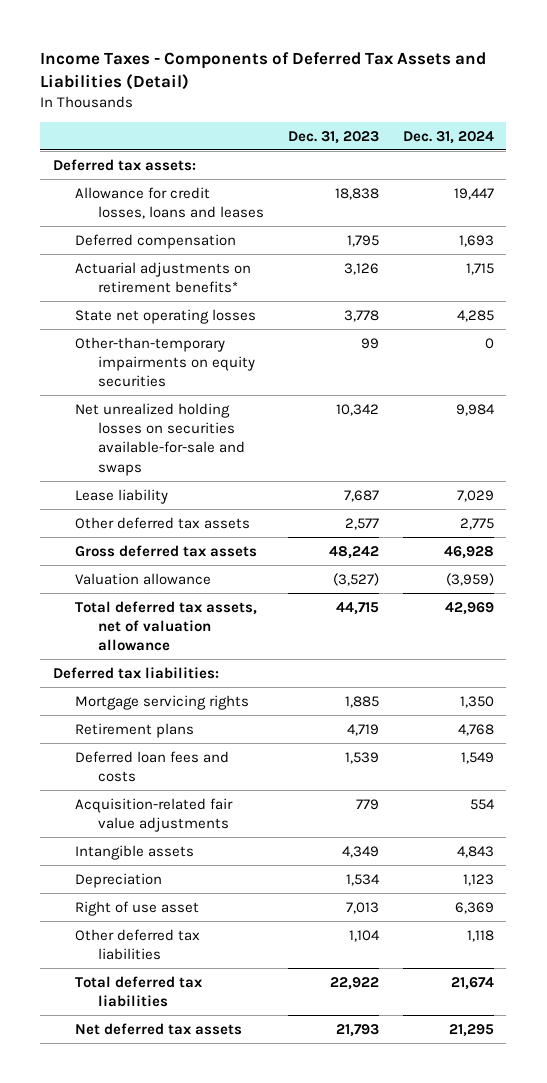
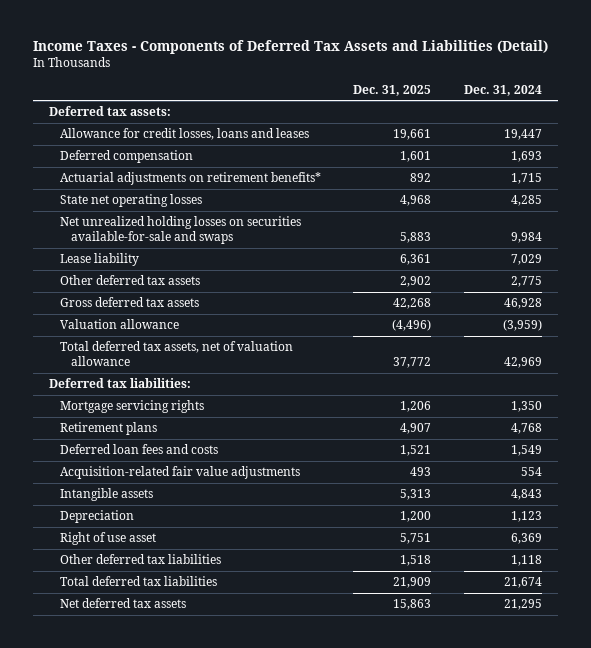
[287,130,379,144] Dec. 31, 2023 -> none
none -> [353,84,432,96] Dec. 31, 2025
[75,336,255,388] Other-than-temporary impairments on equity securities -> none

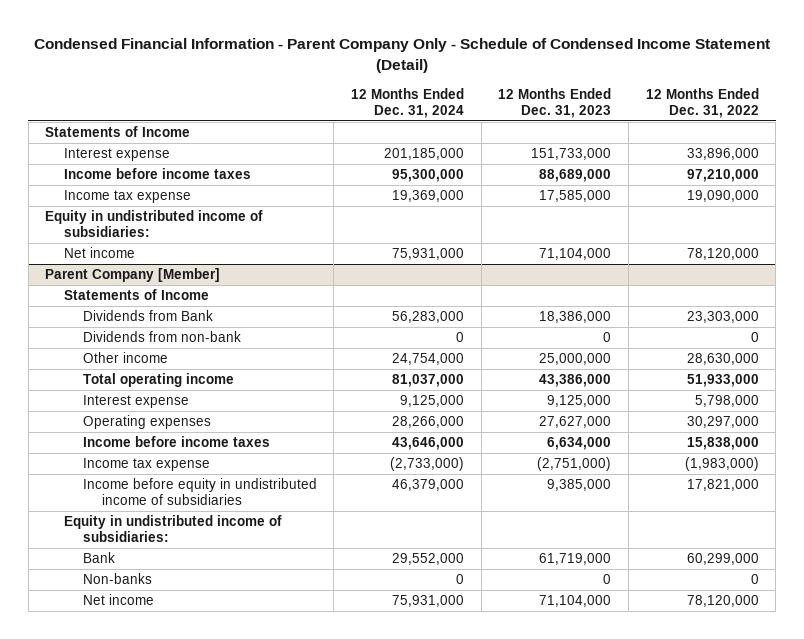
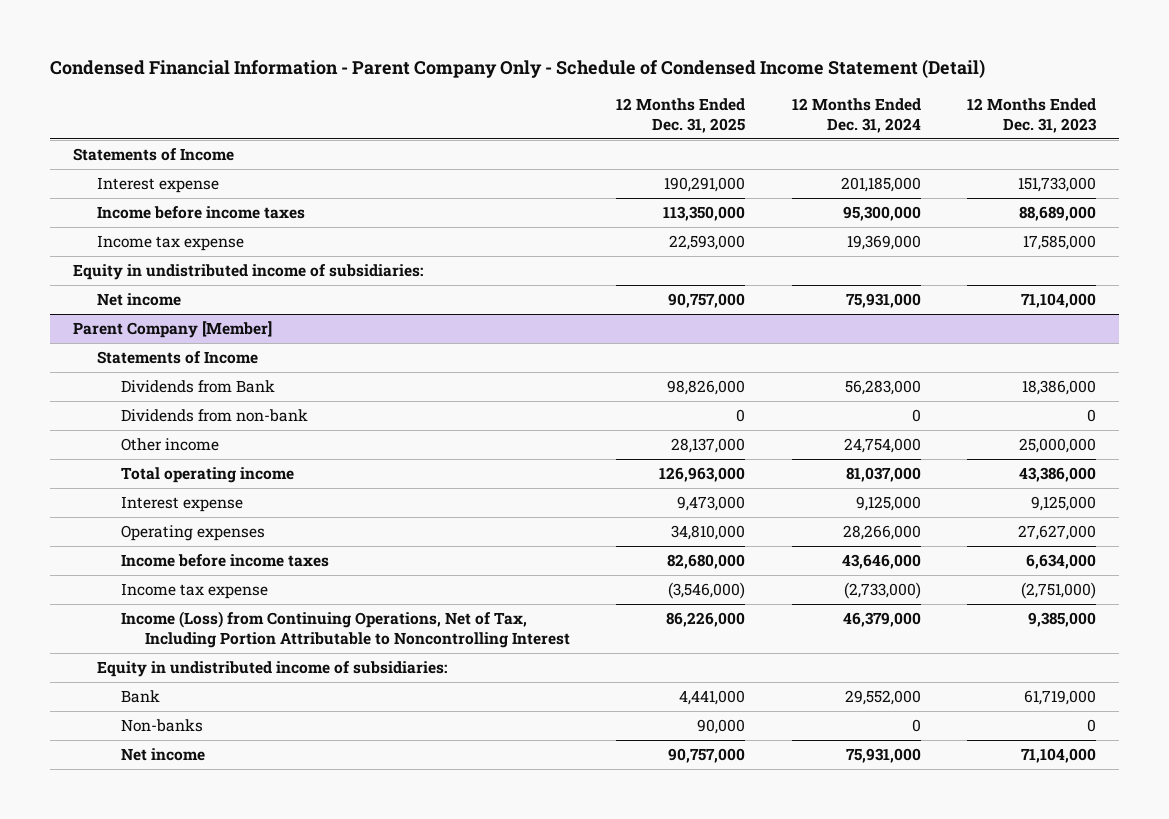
[645,87,759,118] 12 Months Ended Dec. 31, 2022 -> none
none -> [616,98,746,133] 12 Months Ended Dec. 31, 2025
[82,478,317,506] Income before equity in undistributed income of subsidiaries -> [121,611,571,648] Income (Loss) from Continuing Operations, Net of Tax, Including Portion Attributable to Noncontrolling Interest

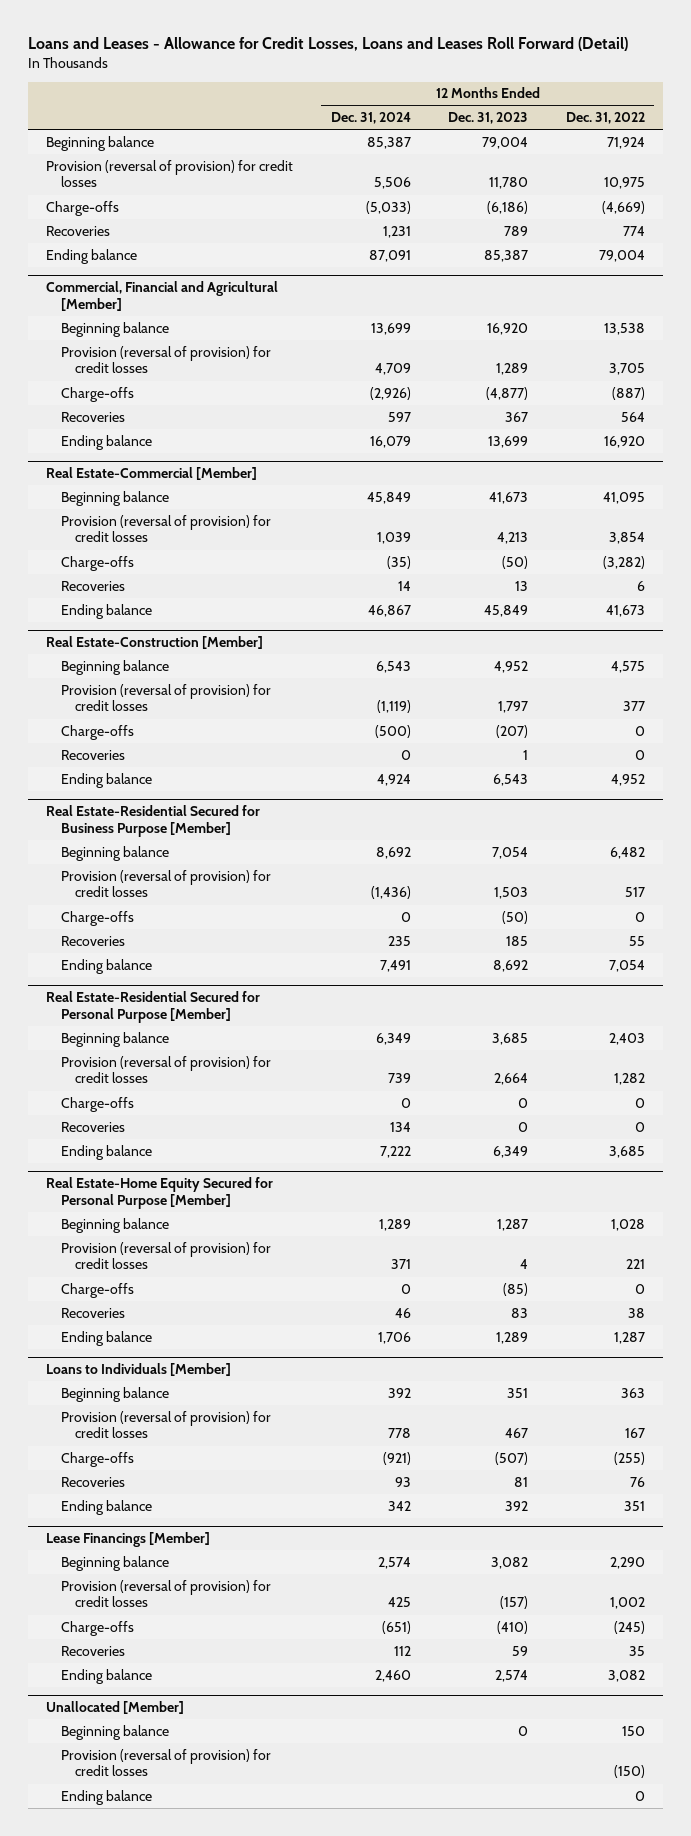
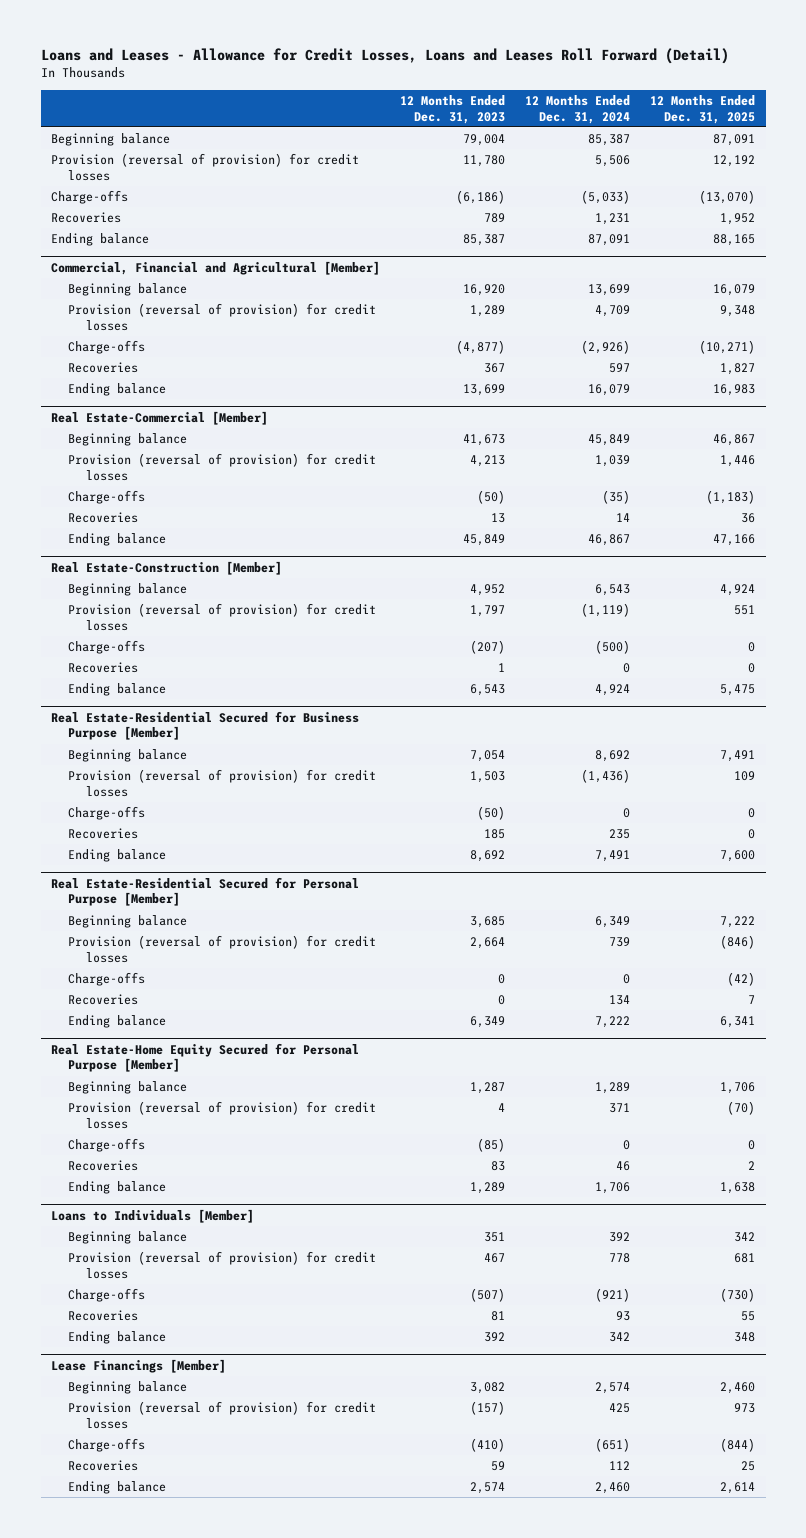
[565,112,645,125] Dec. 31, 2022 -> none
none -> [650,95,756,124] 12 Months Ended Dec. 31, 2025
[46,1701,185,1715] Unallocated [Member] -> none
[60,1724,169,1740] Beginning balance -> none
[60,1748,271,1777] Provision (reversal of provision) for credit losses -> none
[60,1789,152,1805] Ending balance -> none

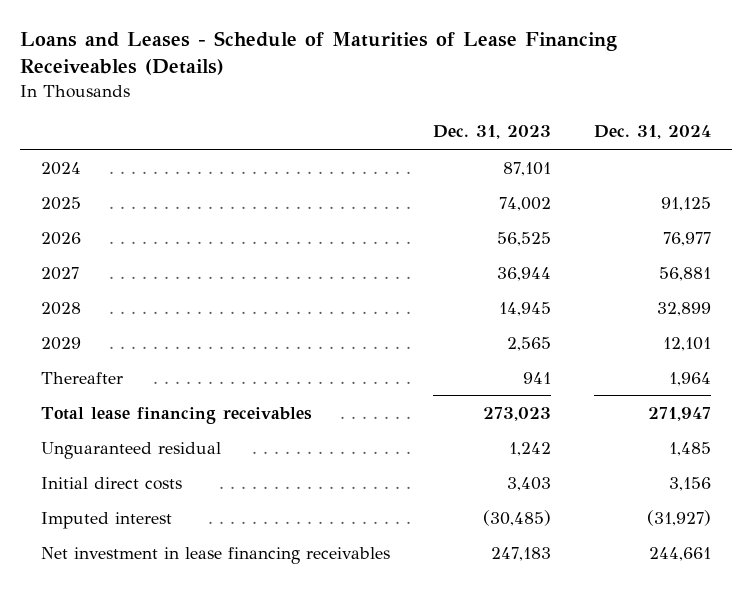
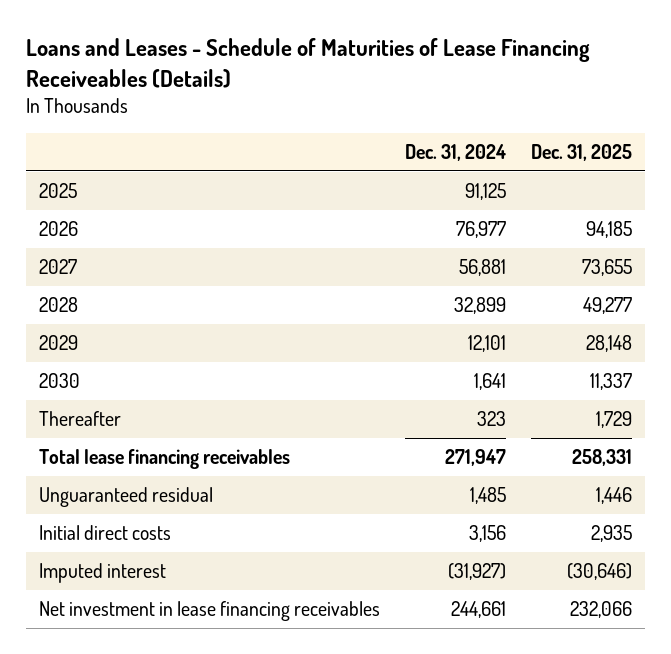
[432,125,551,140] Dec. 31, 2023 -> none
none -> [531,143,633,161] Dec. 31, 2025
[40,161,81,175] 2024 -> none
none -> [38,373,80,389] 2030
[668,371,711,386] 1,964 -> [476,411,506,427] 323

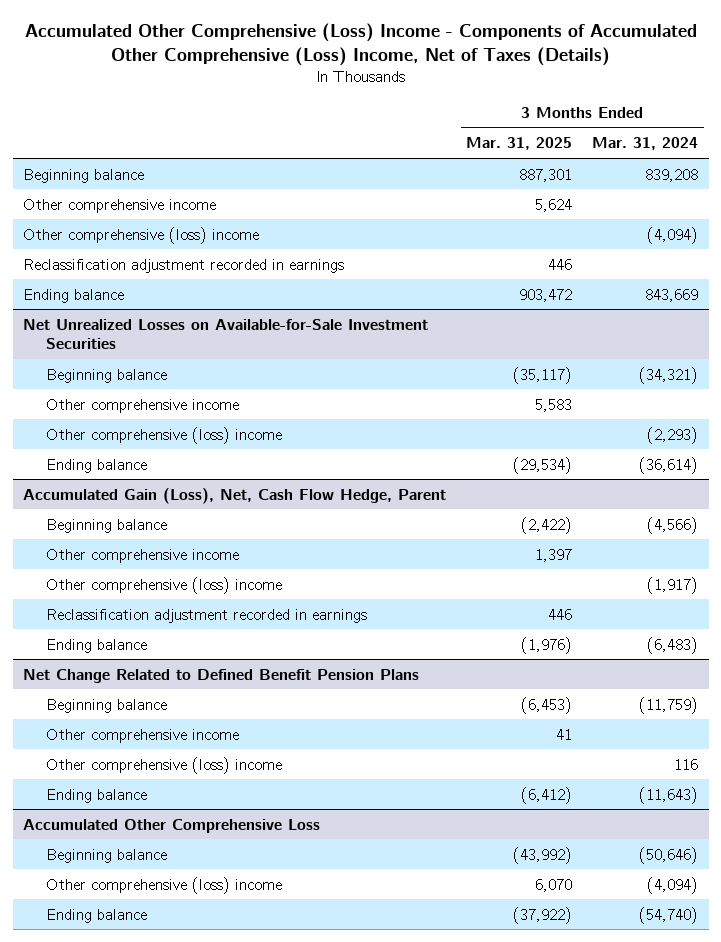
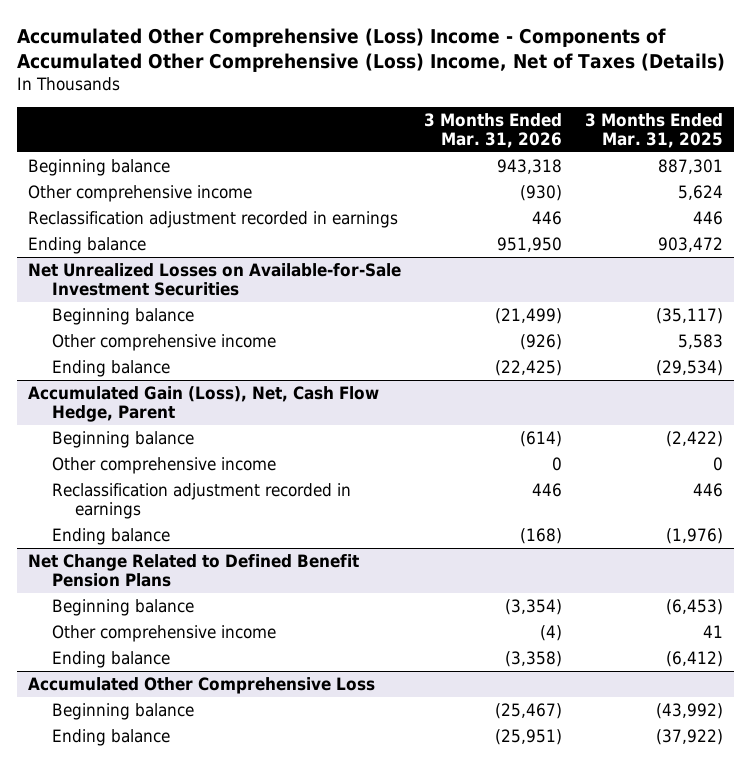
[592,137,699,151] Mar. 31, 2024 -> none
none -> [423,112,562,148] 3 Months Ended Mar. 31, 2026
[22,226,259,244] Other comprehensive (loss) income -> none
[45,426,282,444] Other comprehensive (loss) income -> none
[45,576,282,594] Other comprehensive (loss) income -> none
[535,548,573,562] 1,397 -> [712,457,723,472] 0
[45,756,282,774] Other comprehensive (loss) income -> none
[45,876,282,894] Other comprehensive (loss) income -> none

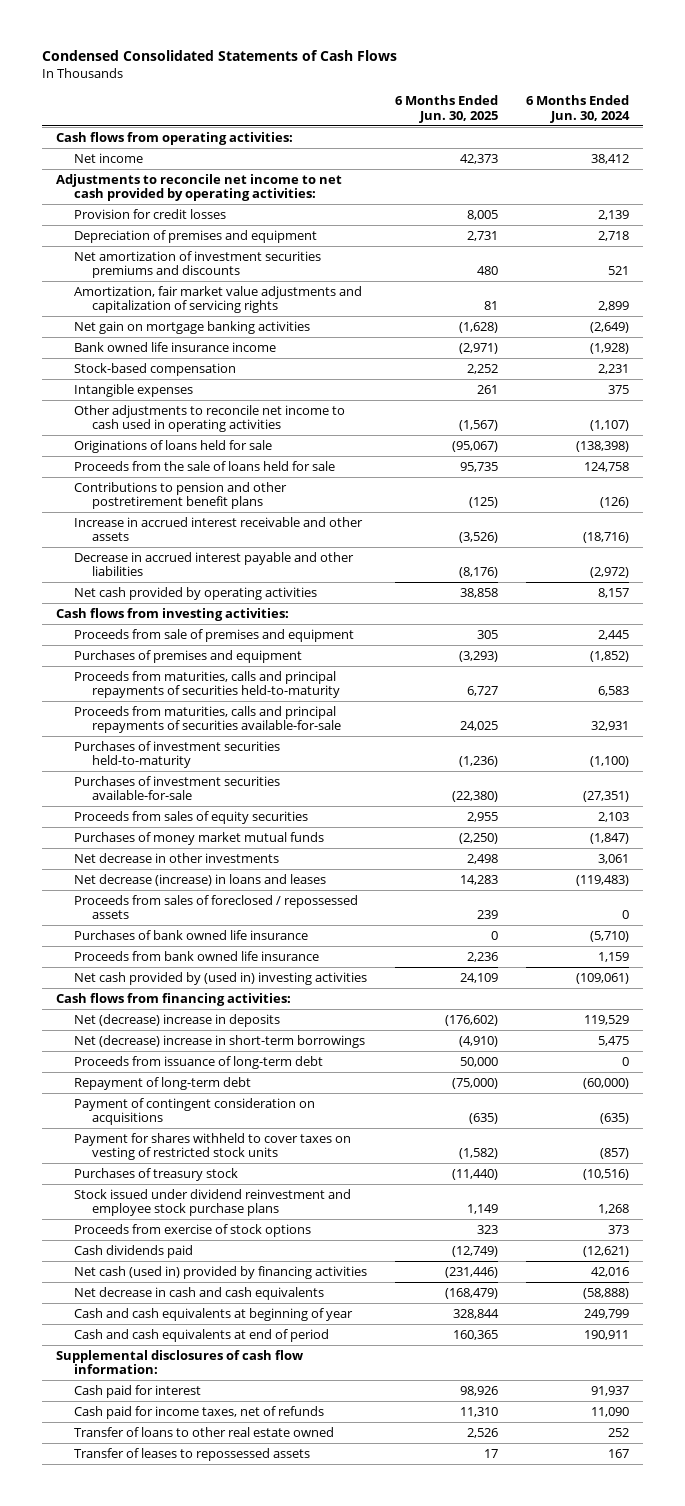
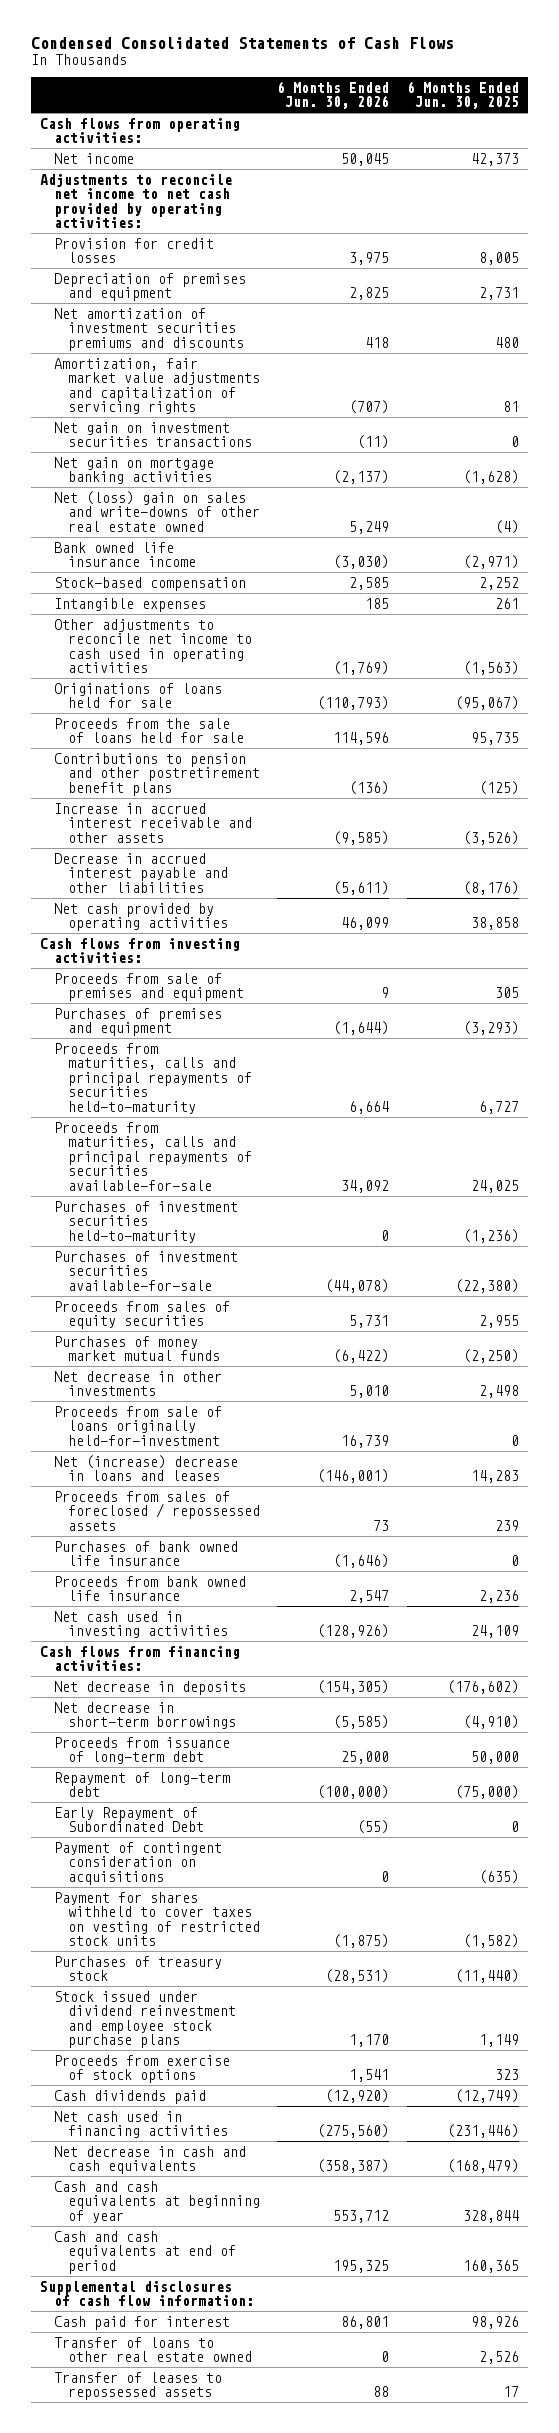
[525,94,630,123] 6 Months Ended Jun. 30, 2024 -> none
none -> [277,80,390,110] 6 Months Ended Jun. 30, 2026
none -> [53,421,252,448] Net gain on investment securities transactions
none -> [53,490,260,532] Net (loss) gain on sales and write-downs of other real estate owned
[458,420,498,432] (1,567) -> [463,661,520,676] (1,563)
none -> [53,1405,222,1446] Proceeds from sale of loans originally held-for-investment
[73,873,326,886] Net decrease (increase) in loans and leases -> [53,1454,238,1482] Net (increase) decrease in loans and leases
[73,971,367,985] Net cash provided by (used in) investing activities -> [53,1610,228,1639] Net cash used in investing activities
[73,1013,280,1027] Net (decrease) increase in deposits -> [53,1680,246,1695] Net decrease in deposits
[73,1034,365,1048] Net (decrease) increase in short-term borrowings -> [53,1701,236,1730] Net decrease in short-term borrowings
none -> [53,1806,204,1833] Early Repayment of Subordinated Debt
[73,1265,367,1279] Net cash (used in) provided by financing activities -> [53,2110,228,2139] Net cash used in financing activities
[73,1405,324,1419] Cash paid for income taxes, net of refunds -> none

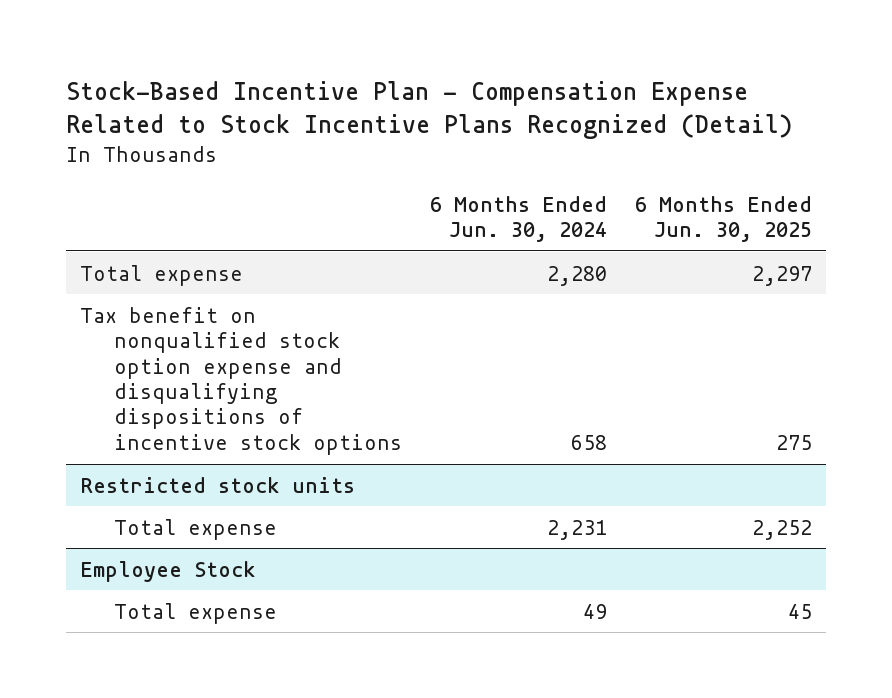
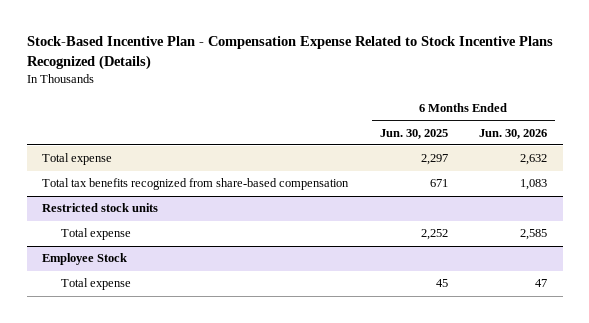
[66,80,793,139] Stock-Based Incentive Plan - Compensation Expense Related to Stock Incentive Plans Recognized (Detail) -> [26,36,553,70] Stock-Based Incentive Plan - Compensation Expense Related to Stock Incentive Plans Recognized (Details)
[430,195,608,243] 6 Months Ended Jun. 30, 2024 -> none
none -> [478,128,547,139] Jun. 30, 2026
[80,306,403,455] Tax benefit on nonqualified stock option expense and disqualifying dispositions of incentive stock options -> none
none -> [42,178,350,191] Total tax benefits recognized from share-based compensation

